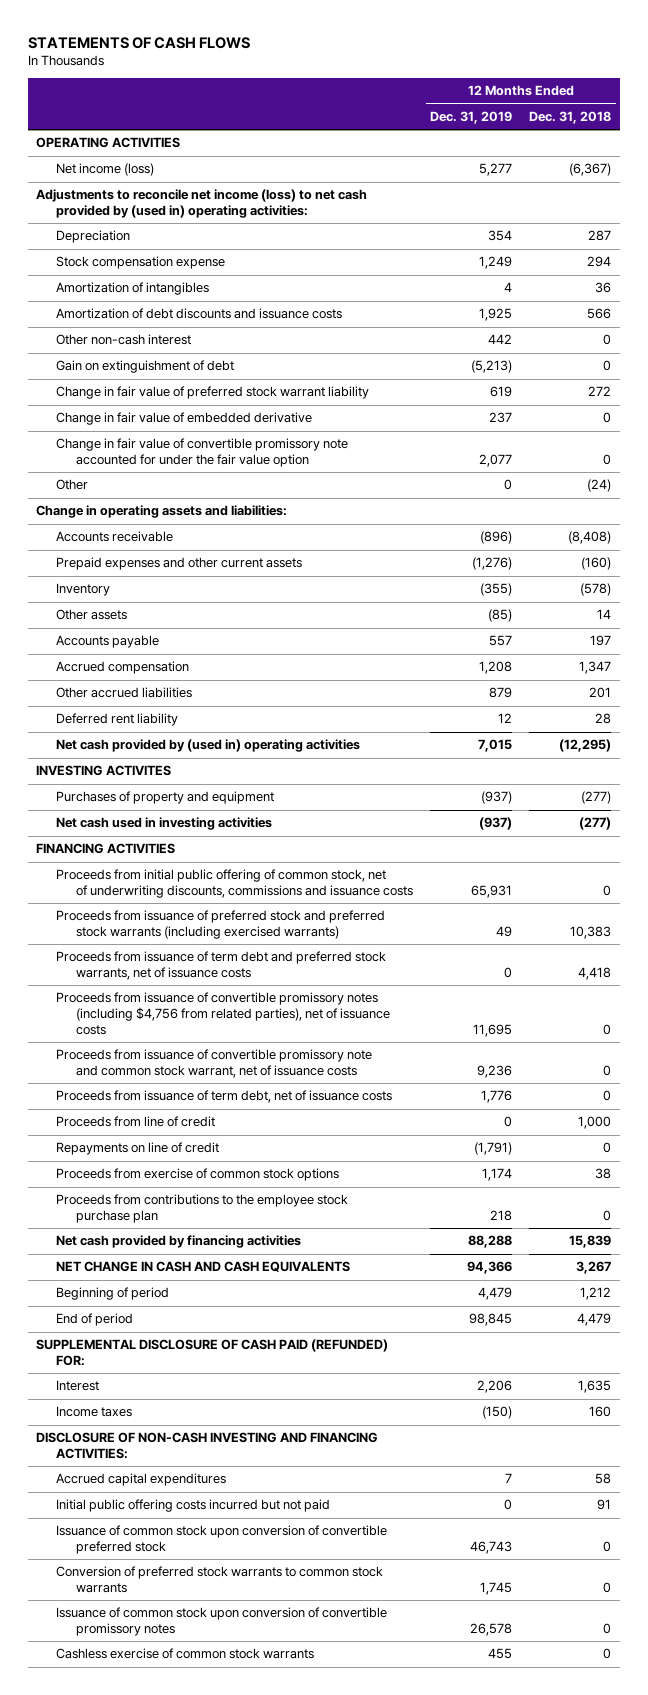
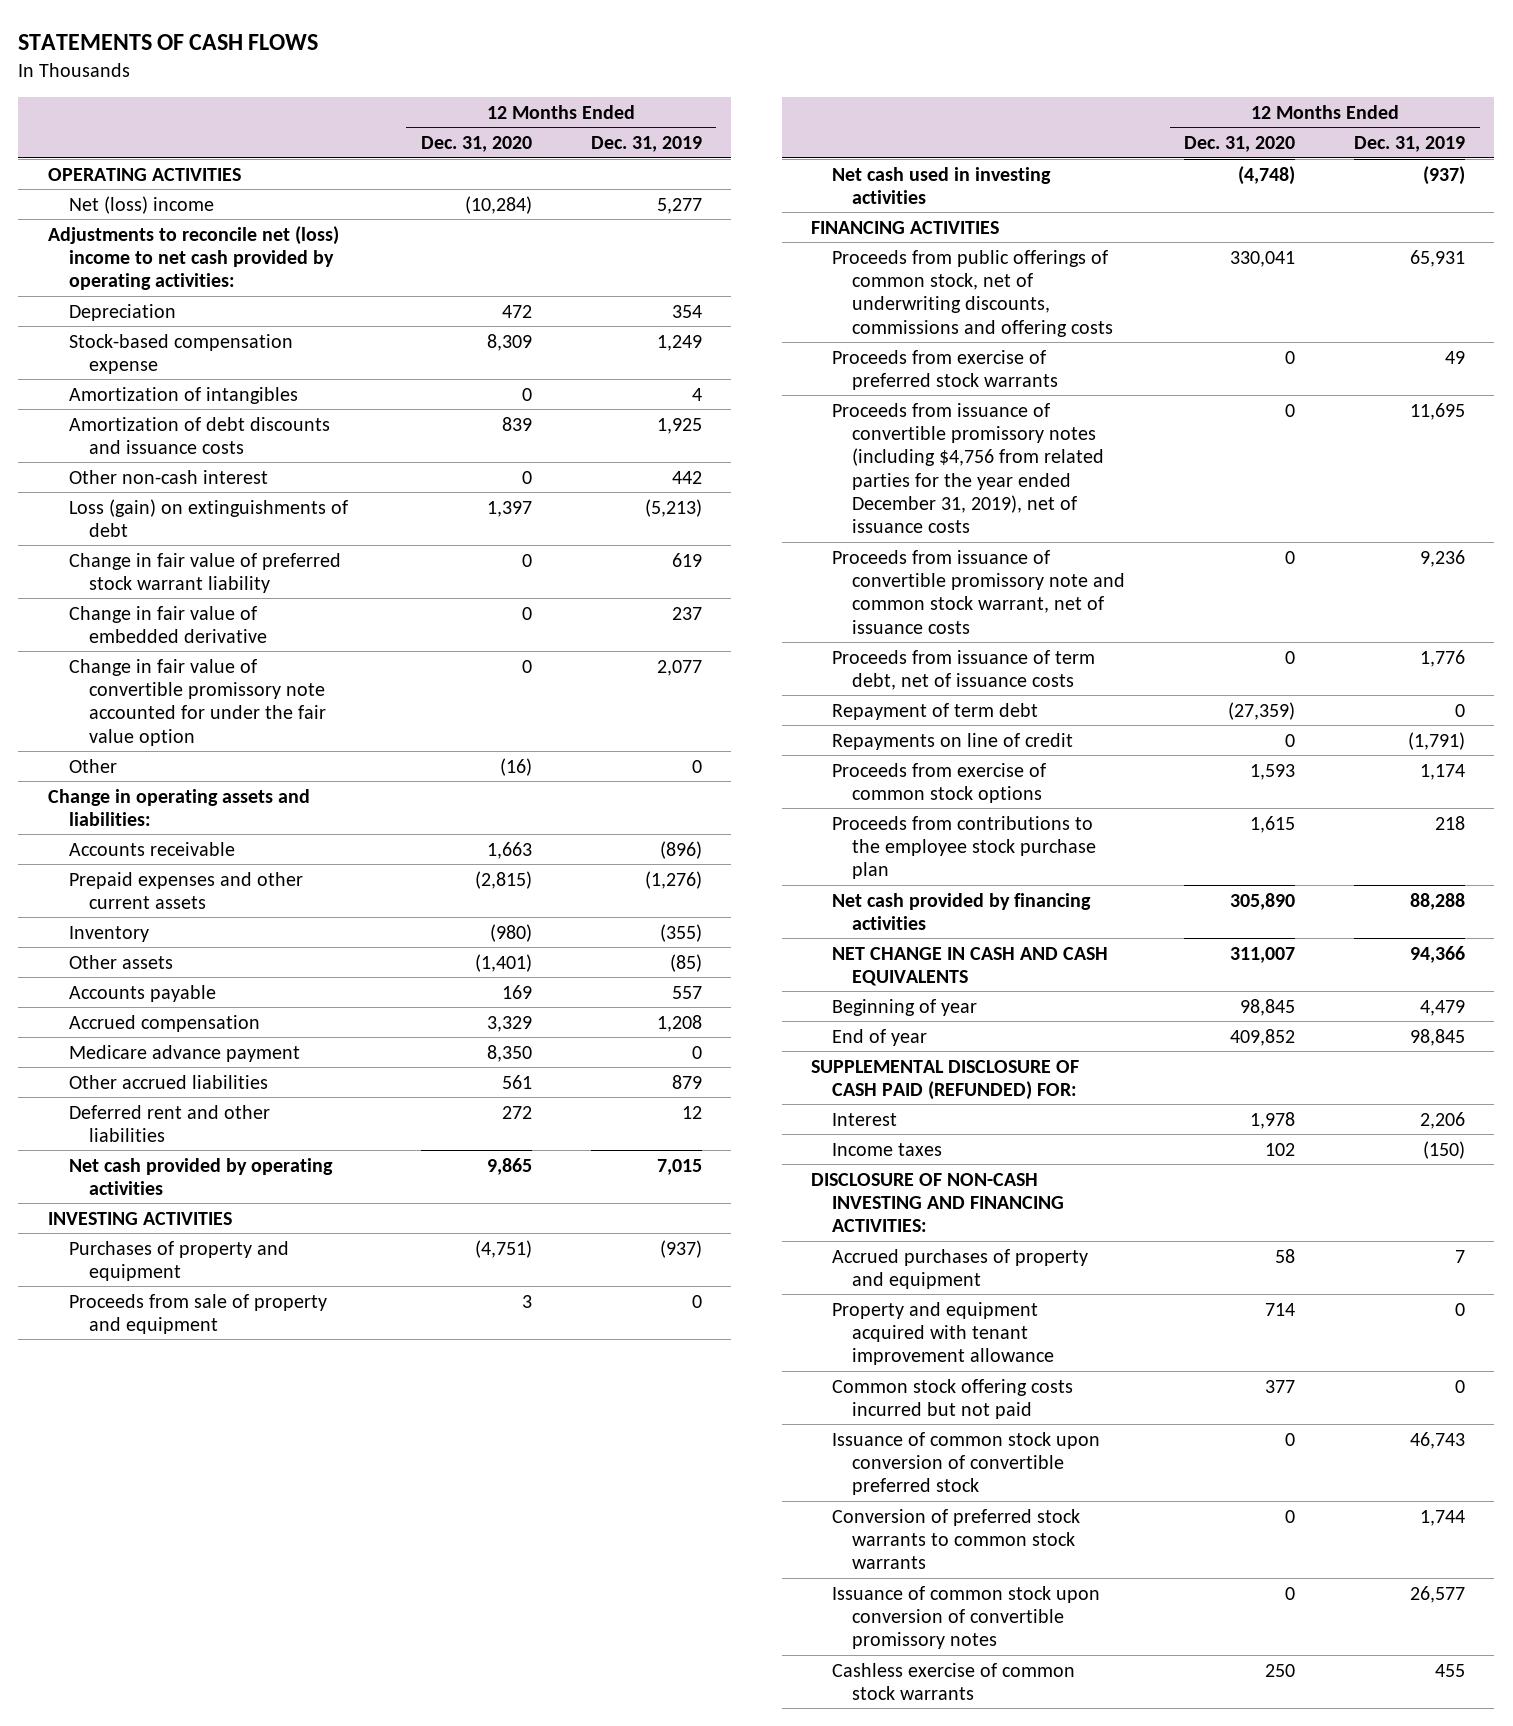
[529,110,612,124] Dec. 31, 2018 -> none
none -> [420,136,532,153] Dec. 31, 2020
[56,163,155,177] Net income (loss) -> [68,195,214,214] Net (loss) income
[36,189,368,219] Adjustments to reconcile net income (loss) to net cash provided by (used in) operating activities: -> [47,225,339,291] Adjustments to reconcile net (loss) income to net cash provided by operating activities:
[56,256,226,270] Stock compensation expense -> [68,333,293,374] Stock-based compensation expense
[56,360,235,374] Gain on extinguishment of debt -> [68,498,348,537] Loss (gain) on extinguishments of debt
none -> [68,1044,300,1062] Medicare advance payment
[56,713,179,727] Deferred rent liability -> [68,1104,270,1142] Deferred rent and other liabilities
[56,739,361,753] Net cash provided by (used in) operating activities -> [68,1157,333,1195] Net cash provided by operating activities
[36,765,172,777] INVESTING ACTIVITES -> [47,1211,232,1225] INVESTING ACTIVITIES
none -> [68,1293,327,1334] Proceeds from sale of property and equipment
[56,951,387,981] Proceeds from issuance of term debt and preferred stock warrants, net of issuance costs -> none
[56,869,414,899] Proceeds from initial public offering of common stock, net of underwriting discounts, commissions and issuance costs -> [831,249,1114,337] Proceeds from public offerings of common stock, net of underwriting discounts, commissions and offering costs
[56,910,386,940] Proceeds from issuance of preferred stock and preferred stock warrants (including exercised warrants) -> [831,349,1059,390] Proceeds from exercise of preferred stock warrants
[56,992,391,1035] Proceeds from issuance of convertible promissory notes (including $4,756 from related parties), net of issuance costs -> [831,402,1105,534] Proceeds from issuance of convertible promissory notes (including $4,756 from related parties for the year ended December 31, 2019), net of issuance costs
[56,1116,216,1128] Proceeds from line of credit -> none
none -> [831,702,1038,720] Repayment of term debt
[56,1287,170,1301] Beginning of period -> [831,998,977,1016] Beginning of year
[56,1313,134,1327] End of period -> [831,1028,927,1046] End of year
[56,1473,227,1487] Accrued capital expenditures -> [831,1248,1088,1289] Accrued purchases of property and equipment
none -> [831,1301,1055,1366] Property and equipment acquired with tenant improvement allowance
[56,1499,331,1513] Initial public offering costs incurred but not paid -> [831,1378,1073,1419] Common stock offering costs incurred but not paid
[480,1582,513,1596] 1,745 -> [1419,1509,1465,1526] 1,744
[470,1623,513,1637] 26,578 -> [1409,1585,1465,1603] 26,577

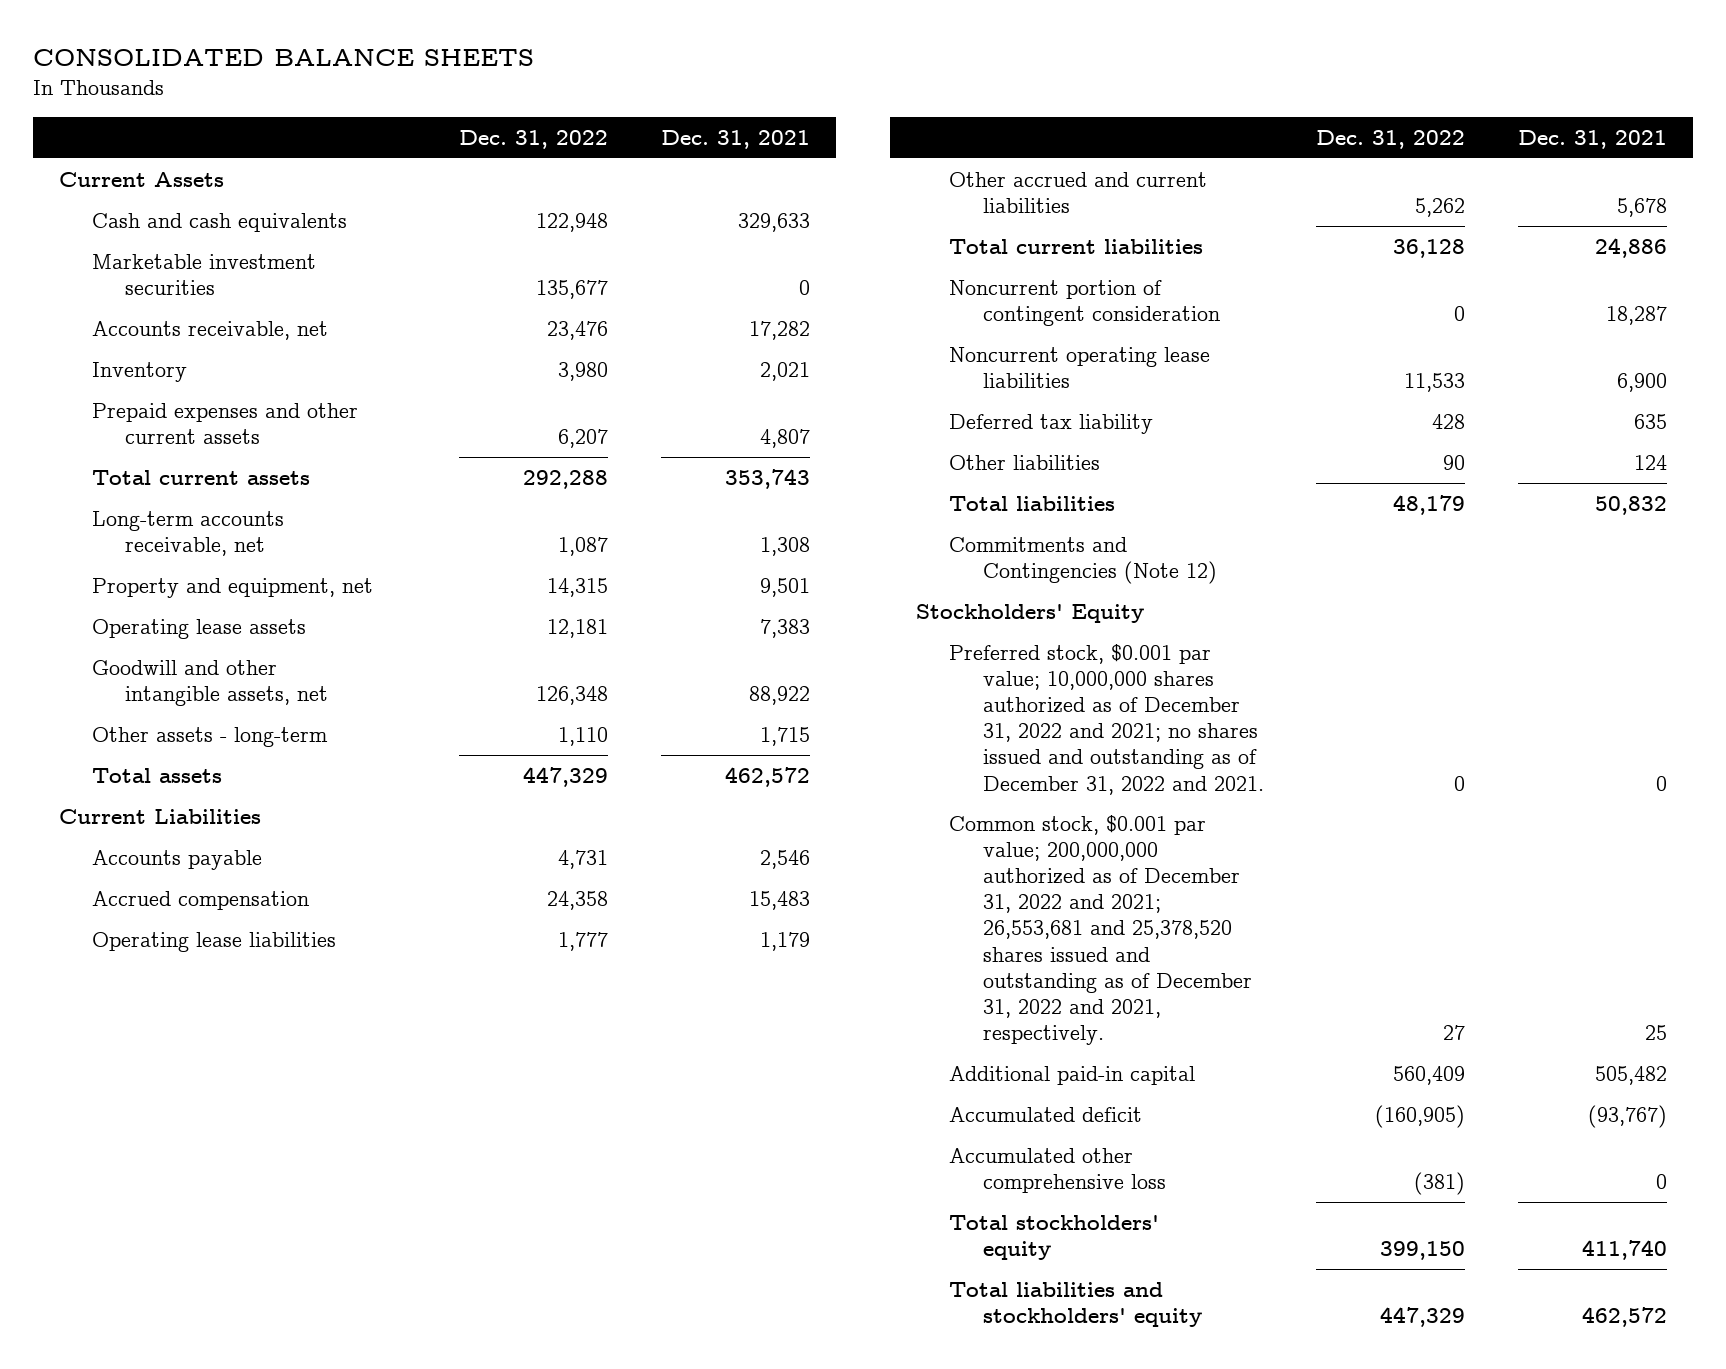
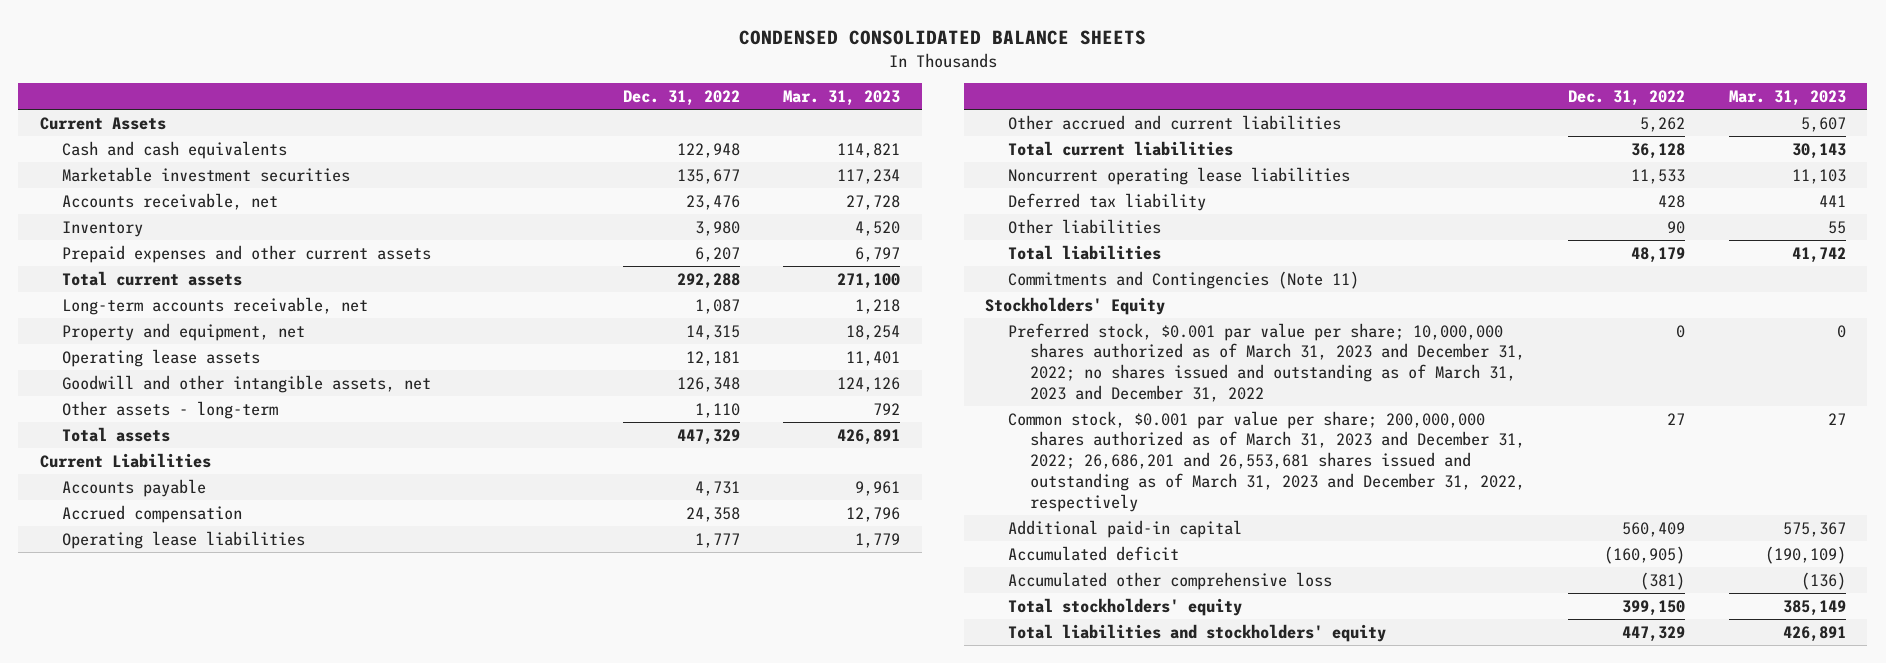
[32,49,534,67] CONSOLIDATED BALANCE SHEETS -> [738,30,1146,46] CONDENSED CONSOLIDATED BALANCE SHEETS
[660,129,810,149] Dec. 31, 2021 -> none
none -> [783,90,901,107] Mar. 31, 2023
[949,279,1220,326] Noncurrent portion of contingent consideration -> none
[949,536,1217,584] Commitments and Contingencies (Note 12) -> [1007,270,1359,289] Commitments and Contingencies (Note 11)
[949,643,1264,795] Preferred stock, $0.001 par value; 10,000,000 shares authorized as of December 31, 2022 and 2021; no shares issued and outstanding as of December 31, 2022 and 2021. -> [1007,322,1525,402] Preferred stock, $0.001 par value per share; 10,000,000 shares authorized as of March 31, 2023 and December 31, 2022; no shares issued and outstanding as of March 31, 2023 and December 31, 2022
[949,814,1252,1046] Common stock, $0.001 par value; 200,000,000 authorized as of December 31, 2022 and 2021; 26,553,681 and 25,378,520 shares issued and outstanding as of December 31, 2022 and 2021, respectively. -> [1007,410,1525,512] Common stock, $0.001 par value per share; 200,000,000 shares authorized as of March 31, 2023 and December 31, 2022; 26,686,201 and 26,553,681 shares issued and outstanding as of March 31, 2023 and December 31, 2022, respectively

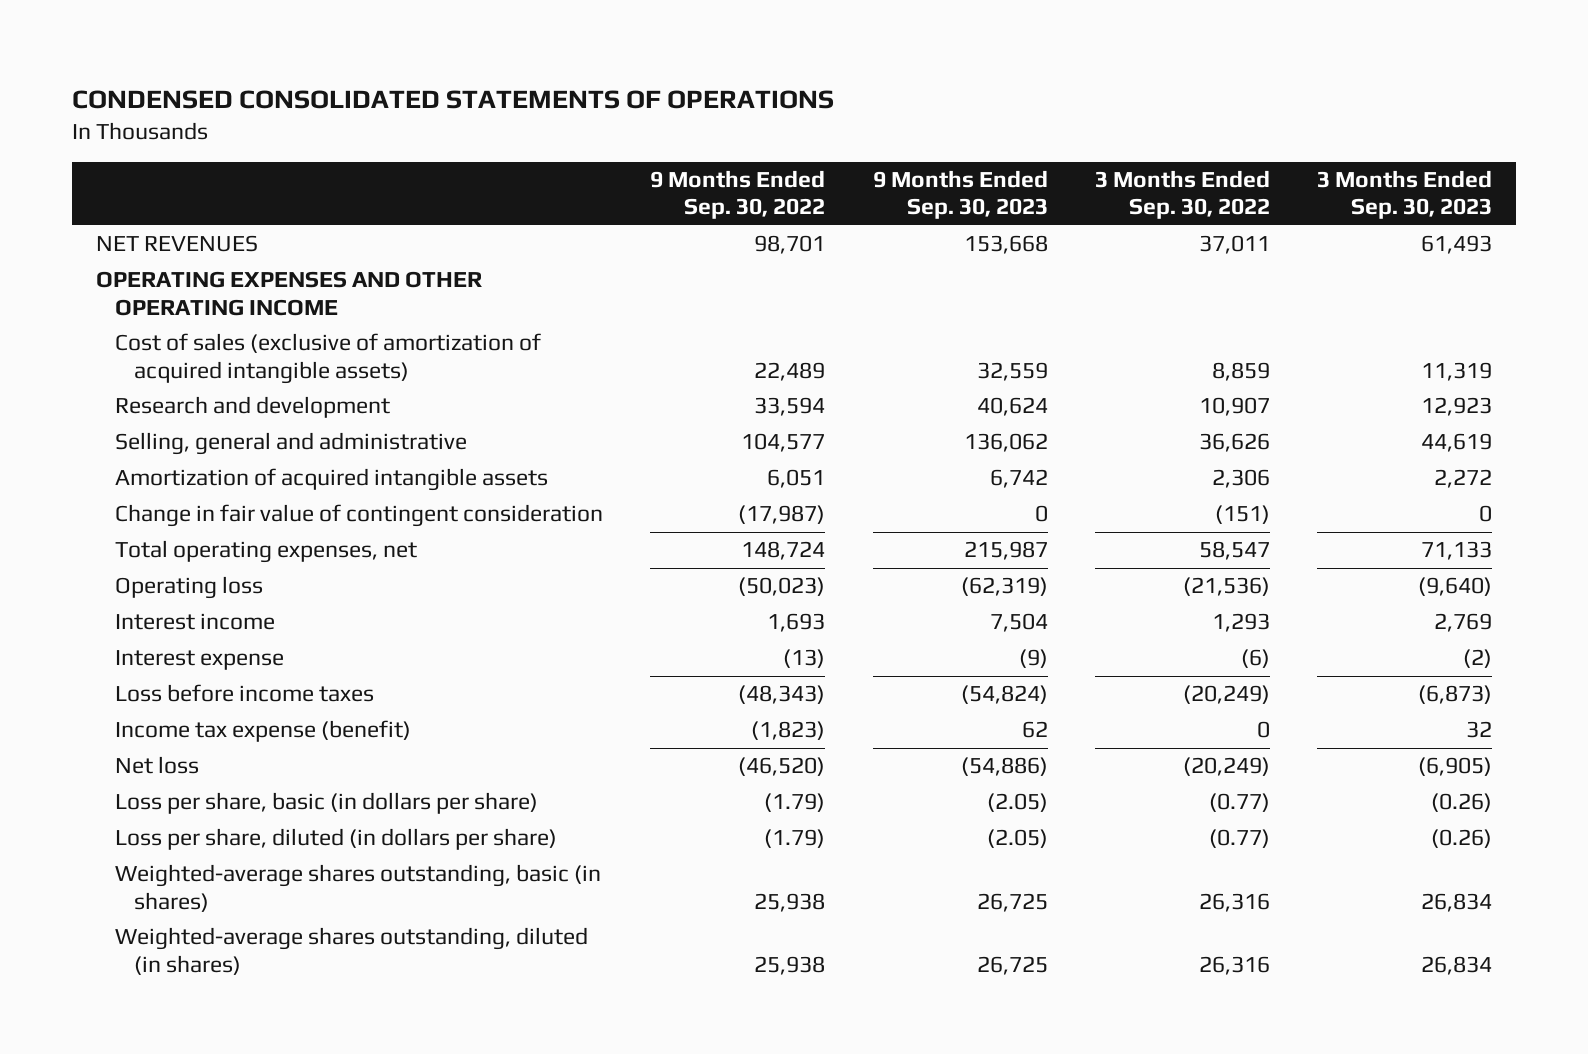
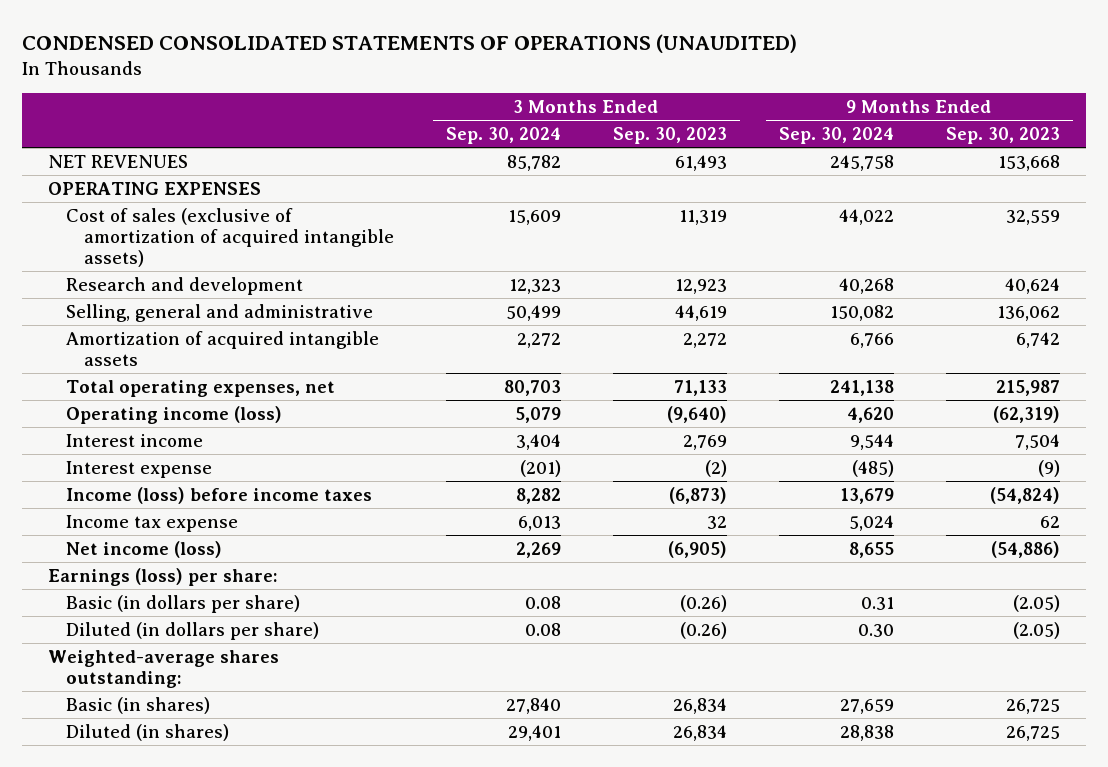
[72,89,835,109] CONDENSED CONSOLIDATED STATEMENTS OF OPERATIONS -> [21,34,797,54] CONDENSED CONSOLIDATED STATEMENTS OF OPERATIONS (UNAUDITED)
[650,169,826,220] 9 Months Ended Sep. 30, 2022 -> none
[1095,169,1271,220] 3 Months Ended Sep. 30, 2022 -> none
none -> [446,127,562,145] Sep. 30, 2024
none -> [778,127,894,145] Sep. 30, 2024
[95,271,482,316] OPERATING EXPENSES AND OTHER OPERATING INCOME -> none
none -> [47,181,261,195] OPERATING EXPENSES
[114,504,603,528] Change in fair value of contingent consideration -> none
[114,576,263,600] Operating loss -> [65,405,282,424] Operating income (loss)
[114,684,374,703] Loss before income taxes -> [65,486,372,504] Income (loss) before income taxes
[114,720,411,743] Income tax expense (benefit) -> [65,514,238,532] Income tax expense
[114,756,199,775] Net loss -> [65,540,222,558] Net income (loss)
none -> [47,567,278,586] Earnings (loss) per share:
[114,792,538,815] Loss per share, basic (in dollars per share) -> [65,594,300,613] Basic (in dollars per share)
[114,828,557,851] Loss per share, diluted (in dollars per share) -> [65,621,319,640] Diluted (in dollars per share)
none -> [47,649,279,689] Weighted-average shares outstanding:
[114,864,601,912] Weighted-average shares outstanding, basic (in shares) -> [65,696,210,714] Basic (in shares)
[114,927,588,975] Weighted-average shares outstanding, diluted (in shares) -> [65,723,229,741] Diluted (in shares)

